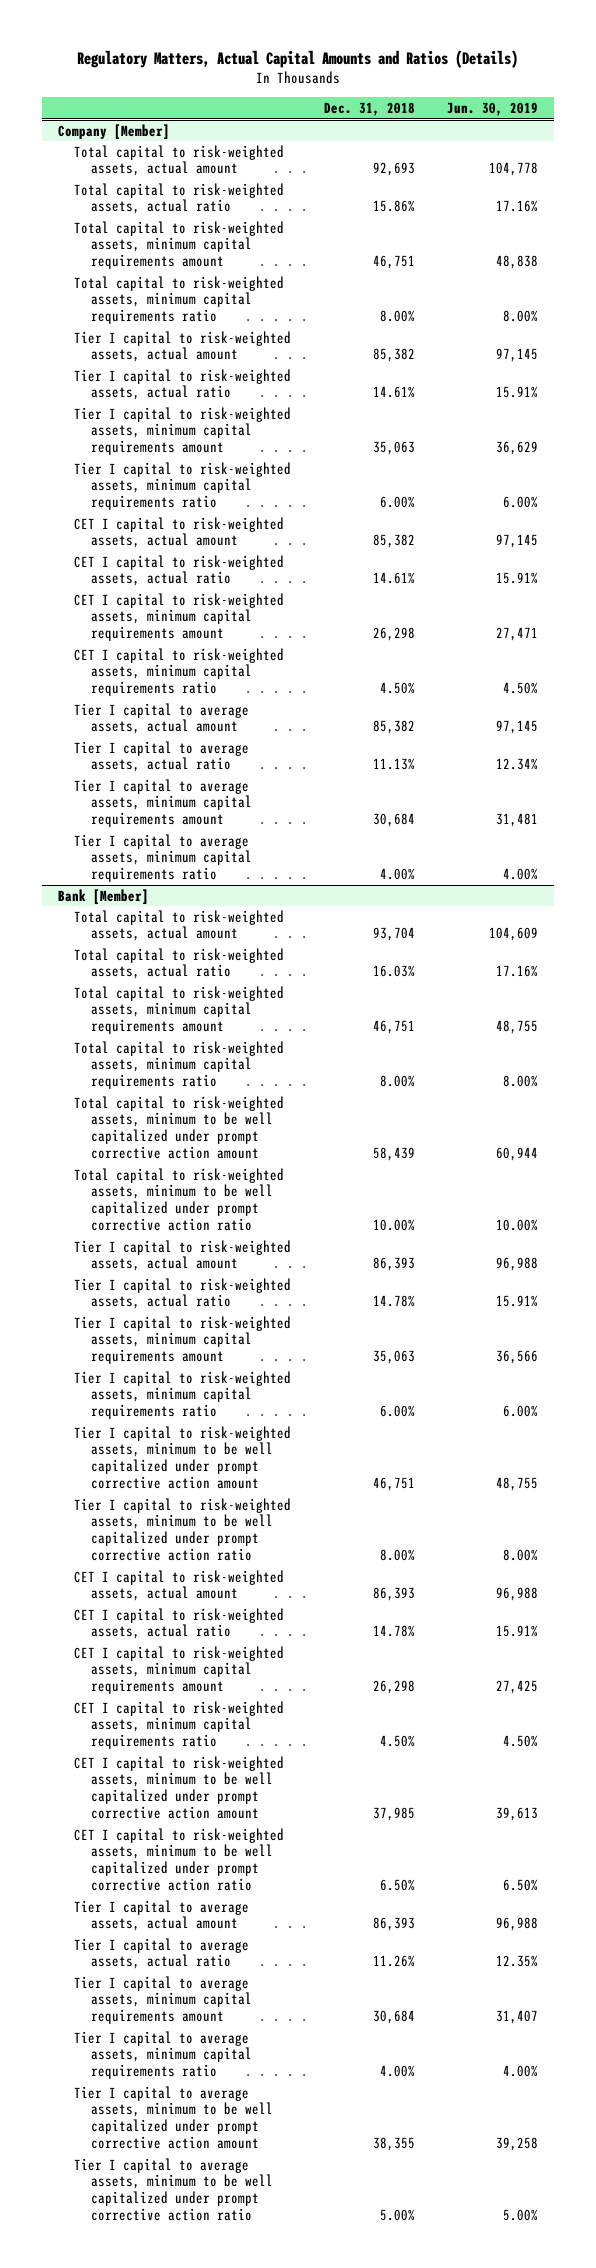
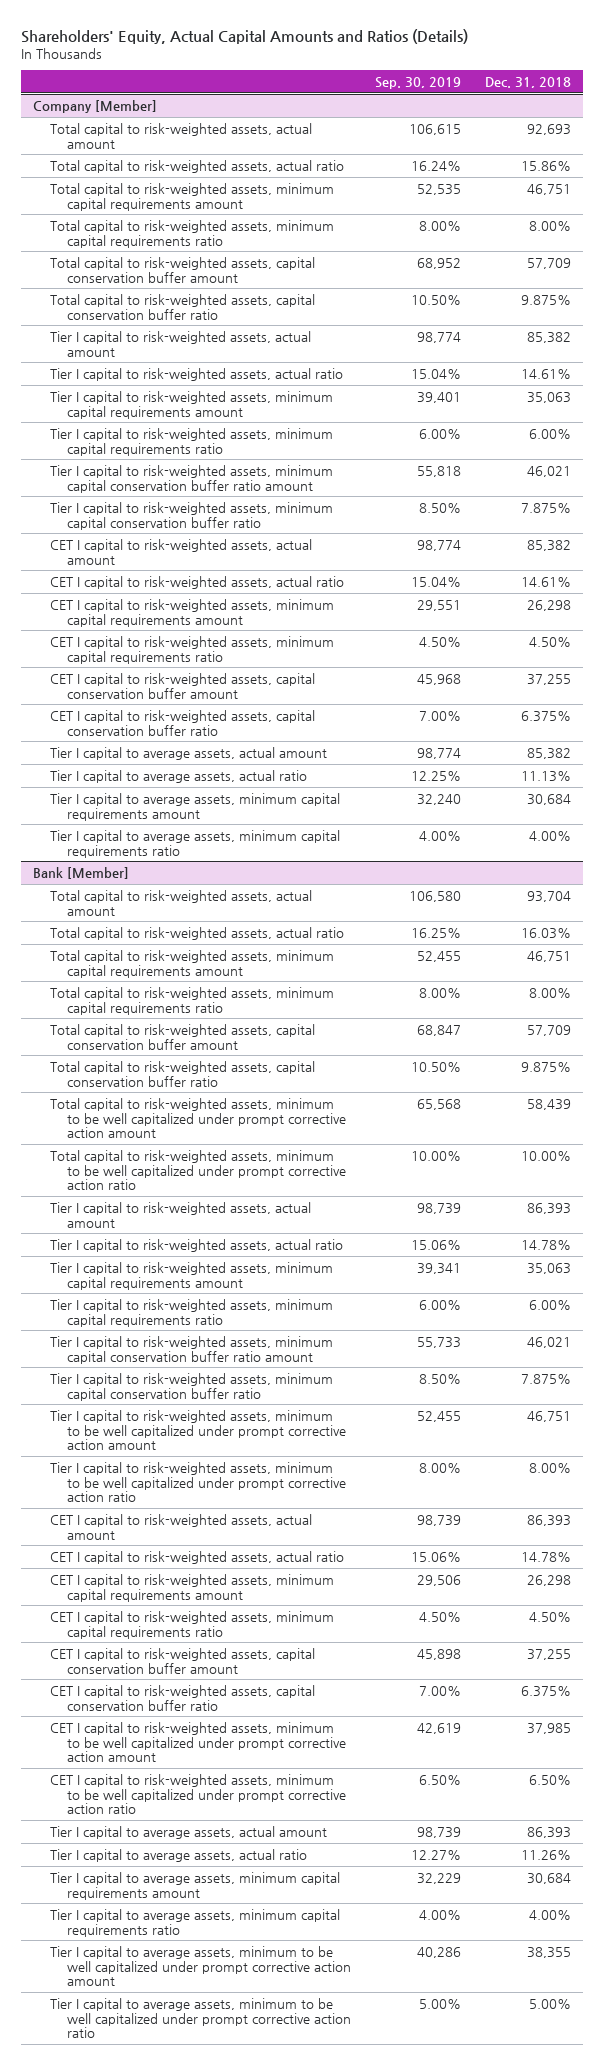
[76,49,518,68] Regulatory Matters, Actual Capital Amounts and Ratios (Details) -> [21,28,469,44] Shareholders' Equity, Actual Capital Amounts and Ratios (Details)
[446,102,538,117] Jun. 30, 2019 -> none
none -> [375,76,462,89] Sep. 30, 2019
none -> [50,256,316,283] Total capital to risk-weighted assets, capital conservation buffer amount
none -> [50,293,316,320] Total capital to risk-weighted assets, capital conservation buffer ratio
none -> [50,464,334,493] Tier I capital to risk-weighted assets, minimum capital conservation buffer ratio amount
none -> [50,501,334,530] Tier I capital to risk-weighted assets, minimum capital conservation buffer ratio
none -> [50,672,316,699] CET I capital to risk-weighted assets, capital conservation buffer amount
none -> [50,709,316,736] CET I capital to risk-weighted assets, capital conservation buffer ratio
none -> [50,1023,316,1050] Total capital to risk-weighted assets, capital conservation buffer amount
none -> [50,1060,316,1087] Total capital to risk-weighted assets, capital conservation buffer ratio
none -> [50,1335,334,1364] Tier I capital to risk-weighted assets, minimum capital conservation buffer ratio amount
none -> [50,1372,334,1401] Tier I capital to risk-weighted assets, minimum capital conservation buffer ratio
none -> [50,1647,316,1674] CET I capital to risk-weighted assets, capital conservation buffer amount
none -> [50,1684,316,1711] CET I capital to risk-weighted assets, capital conservation buffer ratio

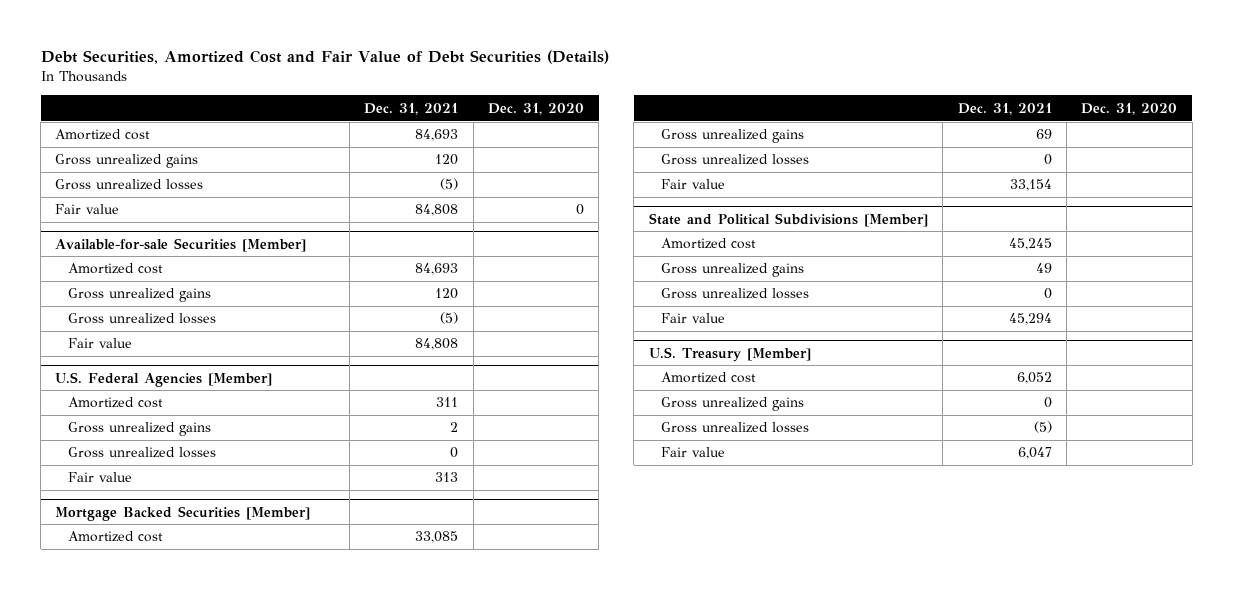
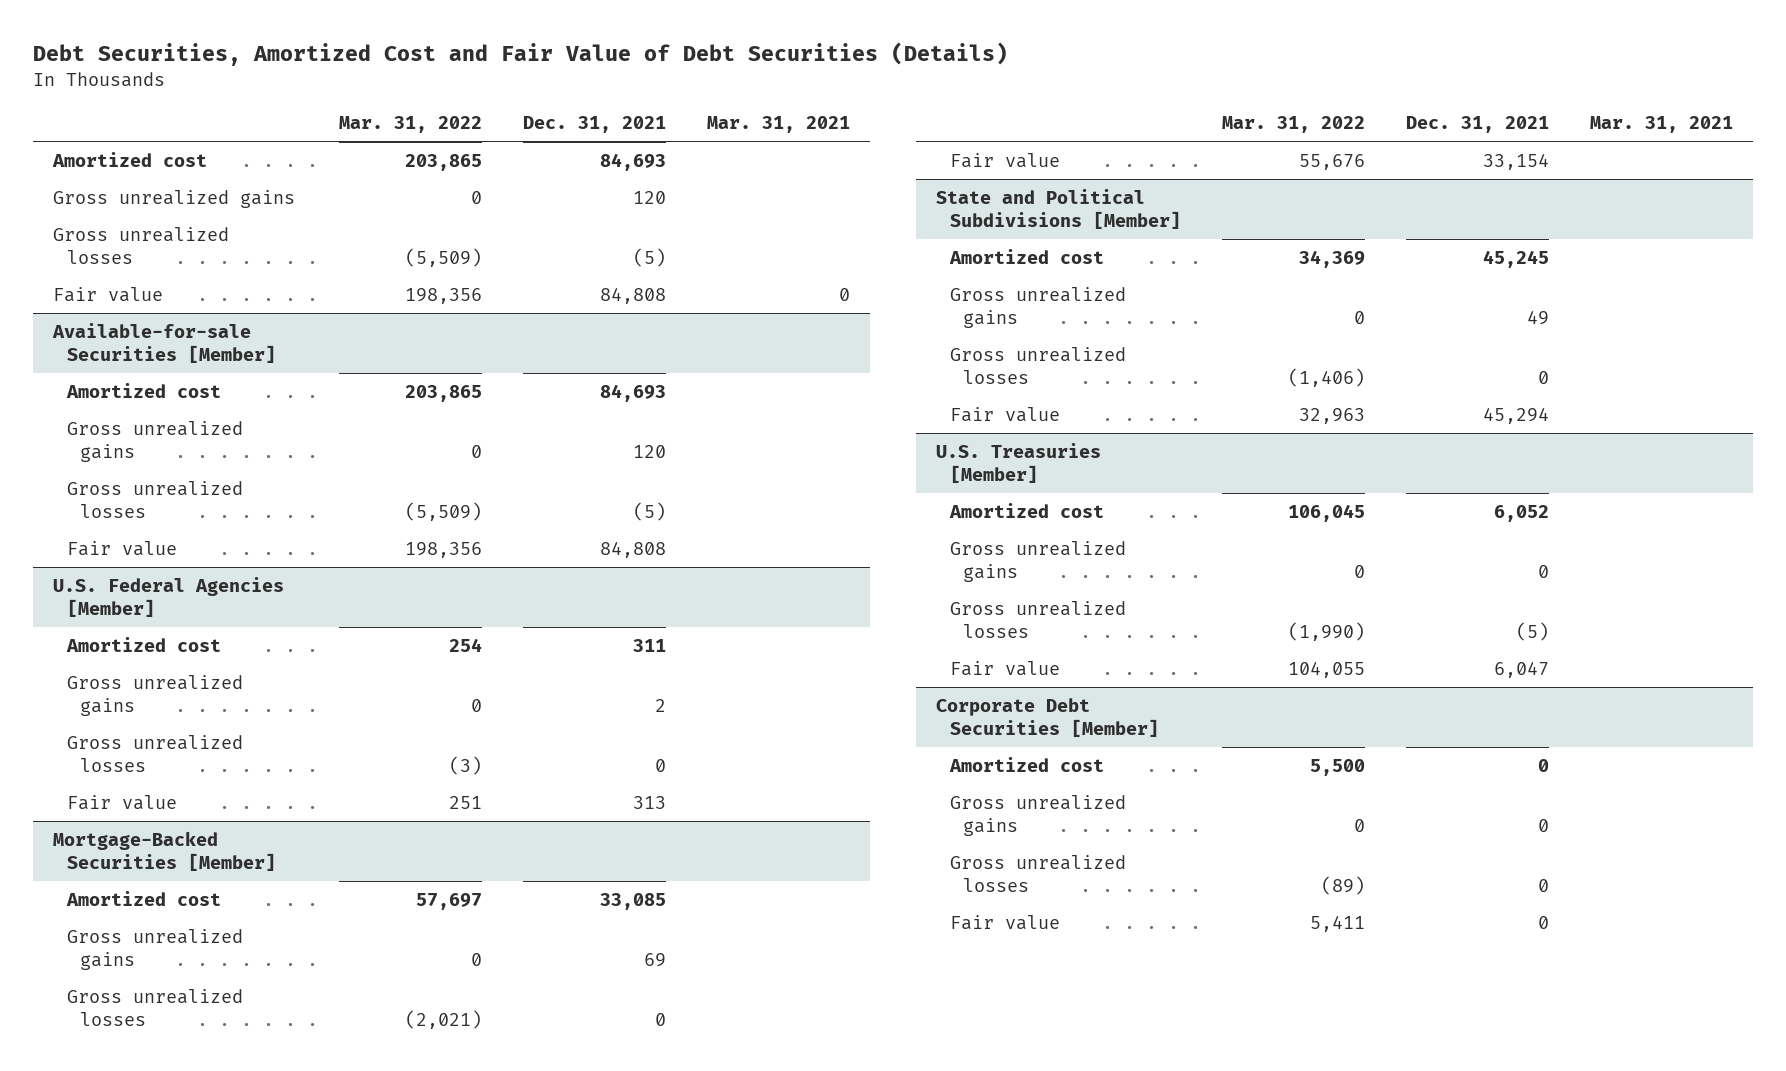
[487,102,584,115] Dec. 31, 2020 -> none
none -> [338,115,482,133] Mar. 31, 2022
none -> [706,115,850,133] Mar. 31, 2021
[55,505,311,521] Mortgage Backed Securities [Member] -> [53,831,276,871] Mortgage-Backed Securities [Member]
[648,346,811,362] U.S. Treasury [Member] -> [936,443,1102,483] U.S. Treasuries [Member]
none -> [936,698,1159,737] Corporate Debt Securities [Member]
none -> [948,757,1104,773] Amortized cost
none -> [949,795,1126,836] Gross unrealized gains
none -> [949,855,1126,892] Gross unrealized losses
none -> [949,915,1060,931] Fair value

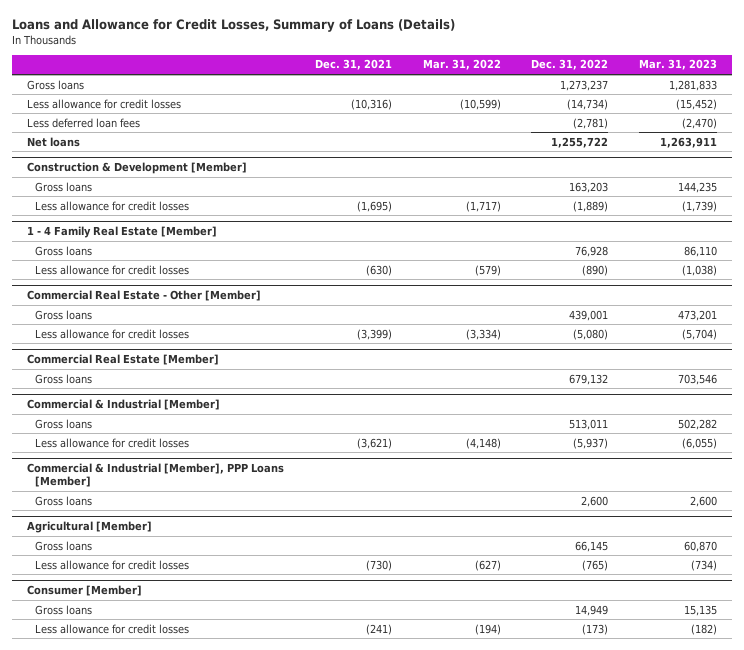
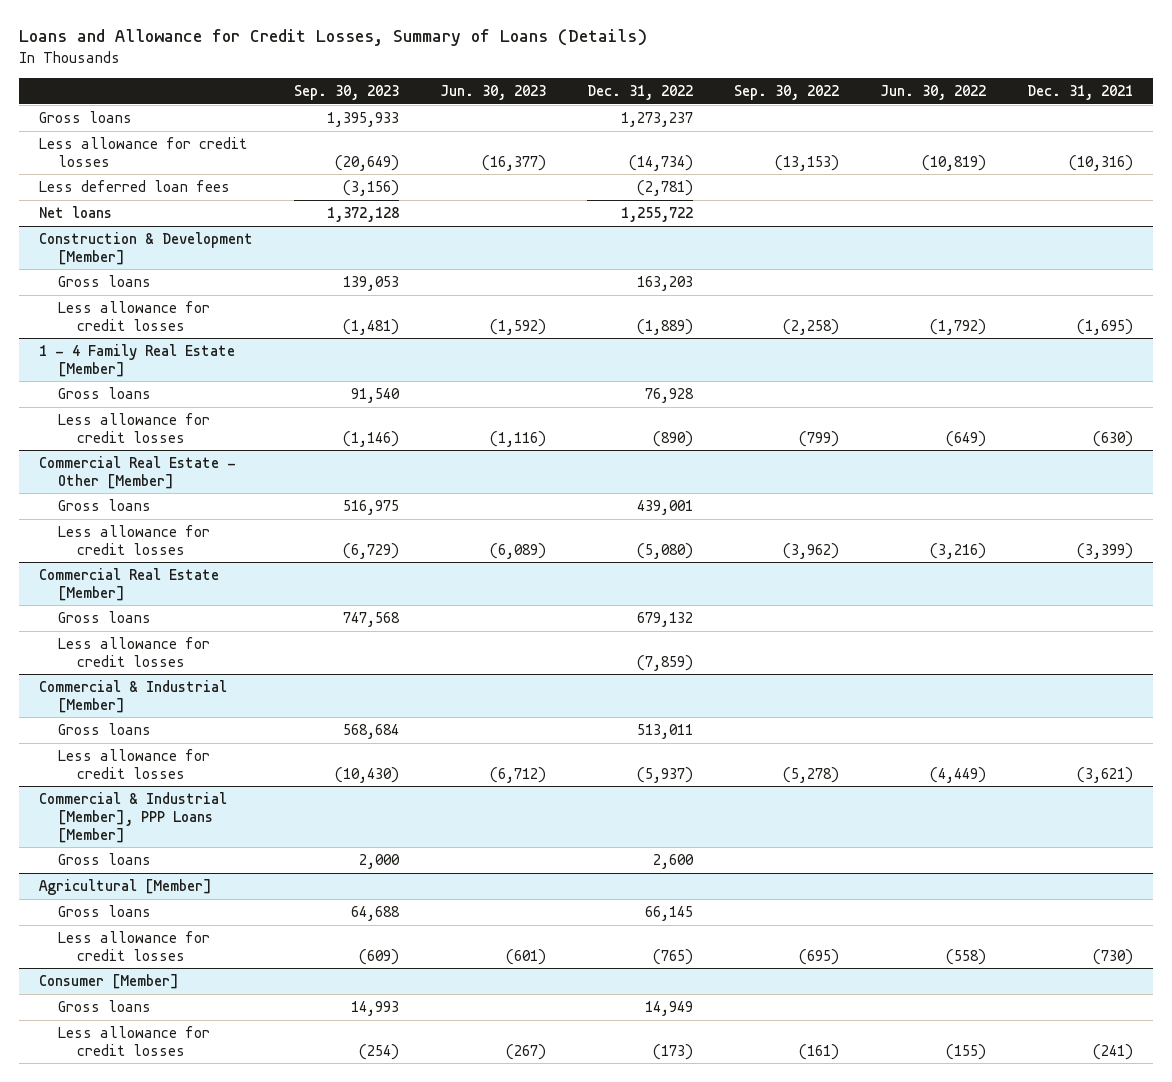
[422,59,501,71] Mar. 31, 2022 -> none
[639,59,718,71] Mar. 31, 2023 -> none
none -> [294,85,400,101] Sep. 30, 2023
none -> [439,85,546,101] Jun. 30, 2023
none -> [733,85,839,101] Sep. 30, 2022
none -> [879,85,986,101] Jun. 30, 2022
none -> [58,637,211,667] Less allowance for credit losses

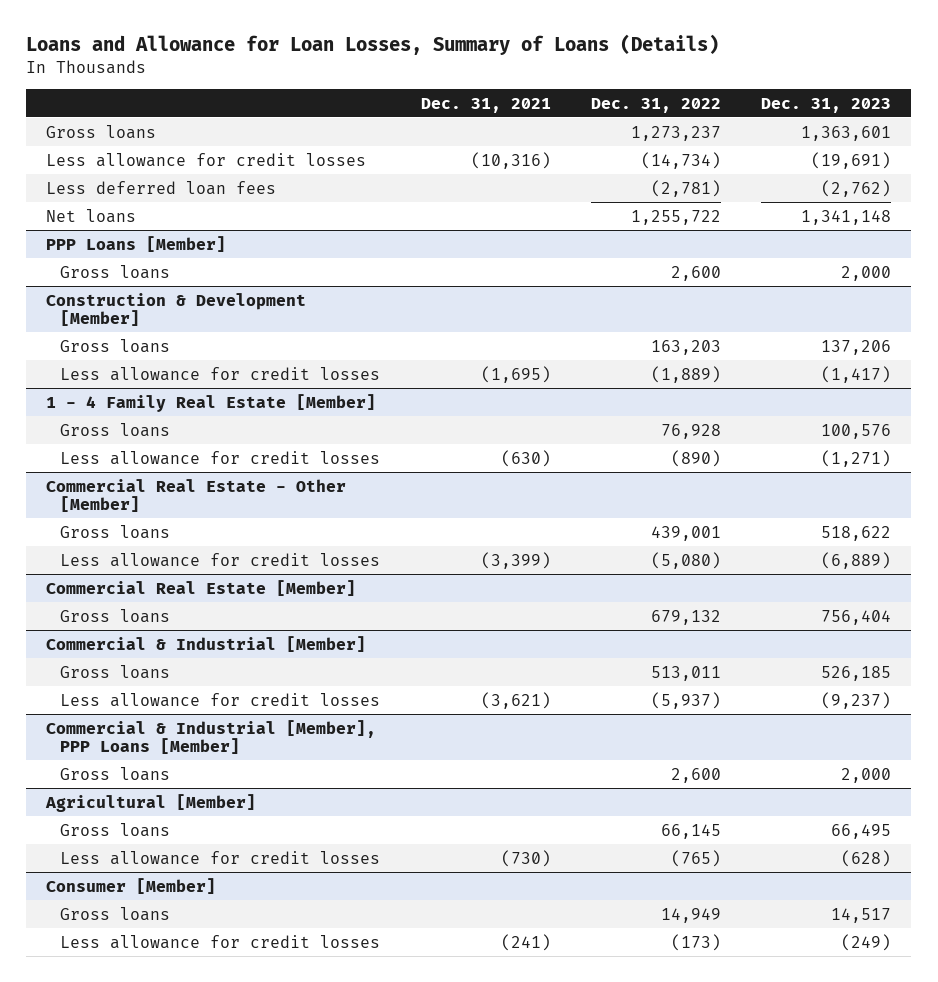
[18,29,647,47] Loans and Allowance for Credit Losses, Summary of Loans (Details) -> [26,34,720,56] Loans and Allowance for Loan Losses, Summary of Loans (Details)
[294,85,400,101] Sep. 30, 2023 -> none
[439,85,546,101] Jun. 30, 2023 -> none
[733,85,839,101] Sep. 30, 2022 -> none
[879,85,986,101] Jun. 30, 2022 -> none
none -> [761,97,892,113] Dec. 31, 2023
none -> [46,235,227,252] PPP Loans [Member]
none -> [60,264,171,279] Gross loans
[58,637,211,667] Less allowance for credit losses -> none

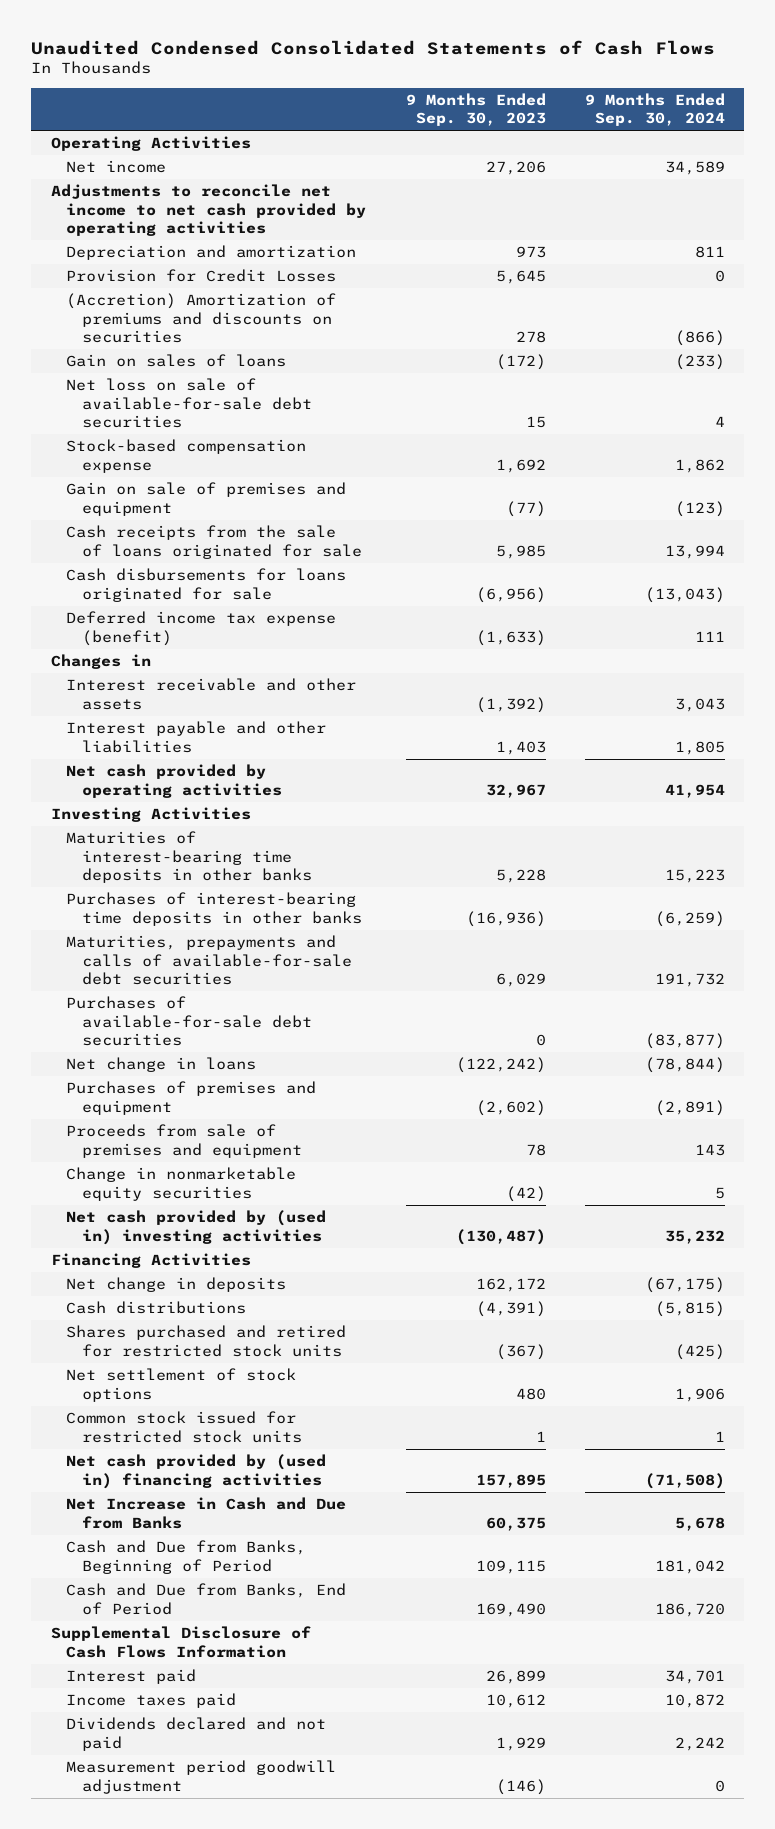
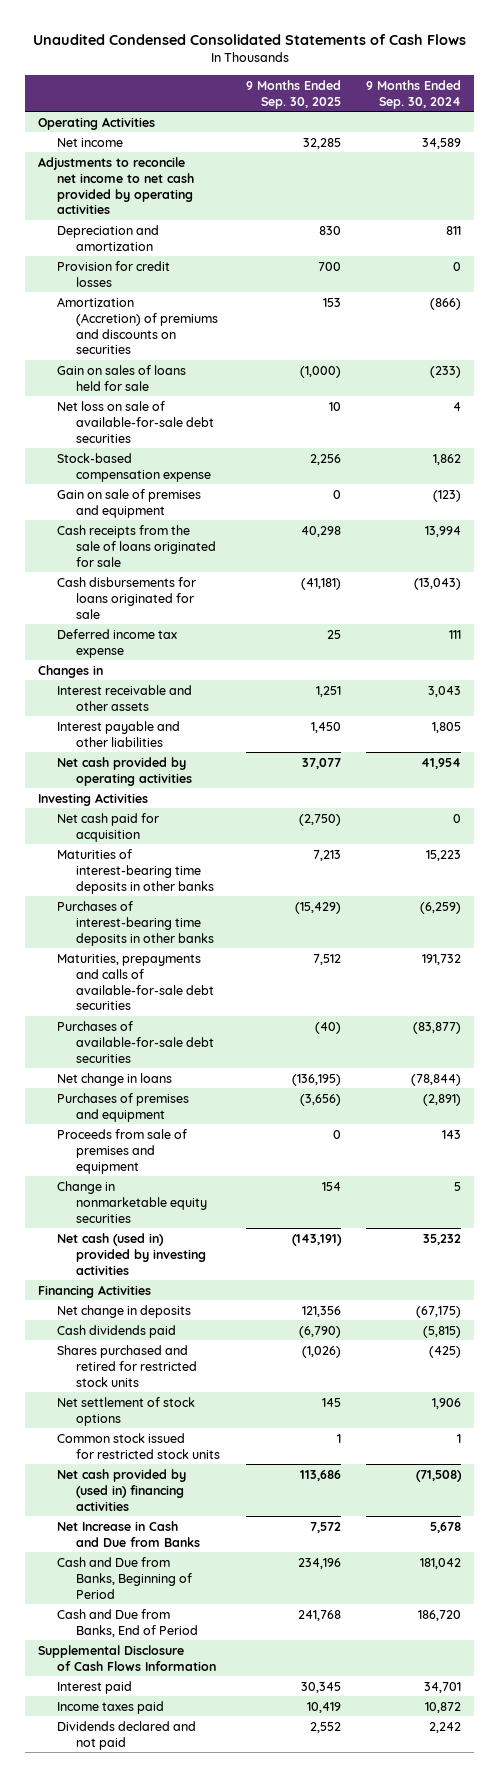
[405,92,546,127] 9 Months Ended Sep. 30, 2023 -> none
none -> [245,79,341,109] 9 Months Ended Sep. 30, 2025
[66,269,337,283] Provision for Credit Losses -> [57,260,171,287] Provision for credit losses
[66,293,337,344] (Accretion) Amortization of premiums and discounts on securities -> [57,296,218,355] Amortization (Accretion) of premiums and discounts on securities
[66,354,287,368] Gain on sales of loans -> [57,364,187,391] Gain on sales of loans held for sale
[66,611,337,646] Deferred income tax expense (benefit) -> [57,628,178,658] Deferred income tax expense
none -> [57,812,160,842] Net cash paid for acquisition
[66,1210,327,1245] Net cash provided by (used in) investing activities -> [57,1232,206,1275] Net cash (used in) provided by investing activities
[66,1301,247,1315] Cash distributions -> [57,1324,177,1338] Cash dividends paid
[66,1760,337,1794] Measurement period goodwill adjustment -> none

